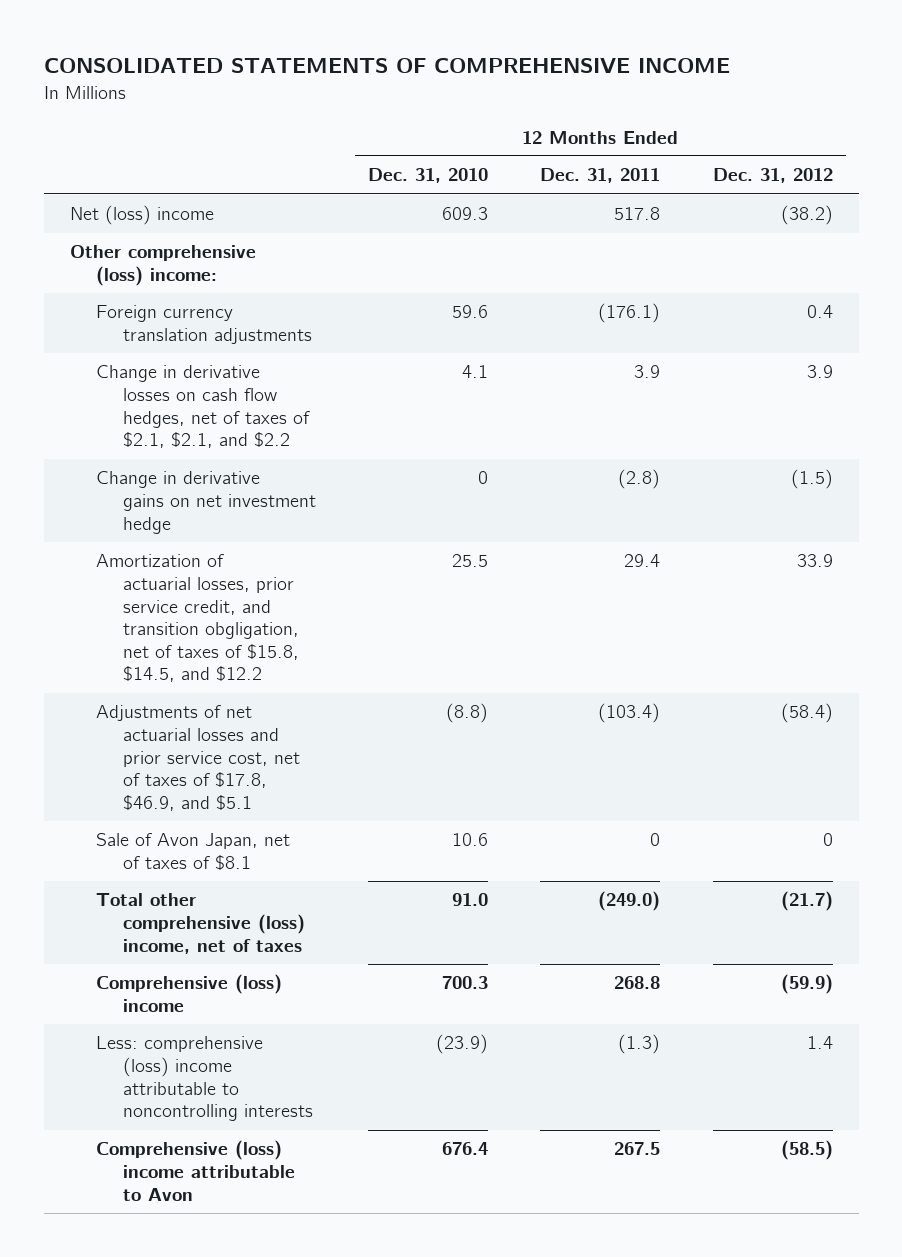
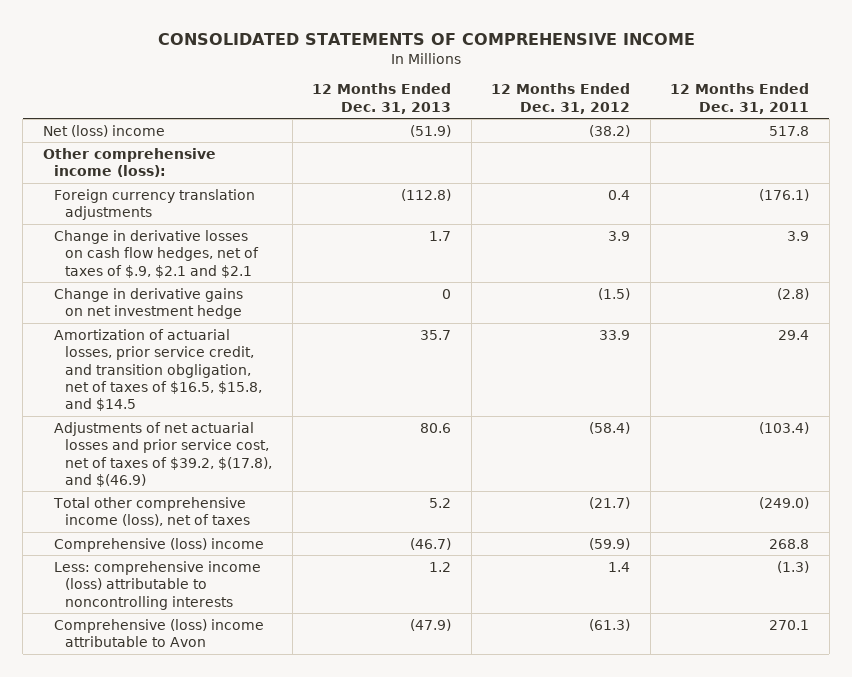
[368,168,489,184] Dec. 31, 2010 -> none
none -> [312,83,452,114] 12 Months Ended Dec. 31, 2013
[69,245,256,287] Other comprehensive (loss) income: -> [42,147,216,178] Other comprehensive income (loss):
[96,365,310,449] Change in derivative losses on cash flow hedges, net of taxes of $2.1, $2.1, and $2.2 -> [53,229,260,278] Change in derivative losses on cash flow hedges, net of taxes of $.9, $2.1 and $2.1
[96,833,291,871] Sale of Avon Japan, net of taxes of $8.1 -> none
[96,554,299,683] Amortization of actuarial losses, prior service credit, and transition obgligation, net of taxes of $15.8, $14.5, and $12.2 -> [53,328,263,412] Amortization of actuarial losses, prior service credit, and transition obgligation, net of taxes of $16.5, $15.8, and $14.5
[96,705,300,811] Adjustments of net actuarial losses and prior service cost, net of taxes of $17.8, $46.9, and $5.1 -> [53,421,273,487] Adjustments of net actuarial losses and prior service cost, net of taxes of $39.2, $(17.8), and $(46.9)
[96,893,305,954] Total other comprehensive (loss) income, net of taxes -> [52,496,251,527] Total other comprehensive income (loss), net of taxes
[96,1036,313,1122] Less: comprehensive (loss) income attributable to noncontrolling interests -> [53,560,261,610] Less: comprehensive income (loss) attributable to noncontrolling interests
[614,1142,661,1156] 267.5 -> [769,619,810,630] 270.1
[780,1140,833,1161] (58.5) -> [589,618,631,631] (61.3)

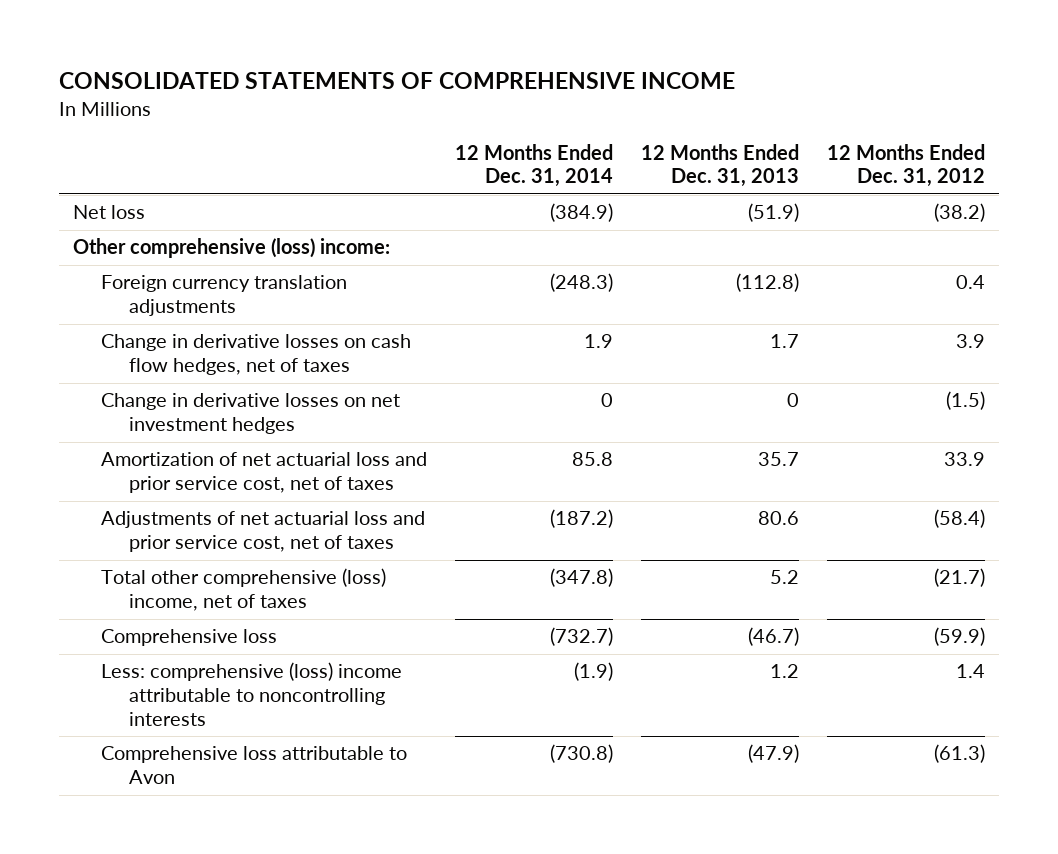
[670,83,810,114] 12 Months Ended Dec. 31, 2011 -> none
none -> [454,143,613,188] 12 Months Ended Dec. 31, 2014
[42,124,165,137] Net (loss) income -> [72,205,145,220] Net loss
[42,147,216,178] Other comprehensive income (loss): -> [72,238,390,259] Other comprehensive (loss) income:
[53,229,260,278] Change in derivative losses on cash flow hedges, net of taxes of $.9, $2.1 and $2.1 -> [100,334,411,376] Change in derivative losses on cash flow hedges, net of taxes
[53,287,243,320] Change in derivative gains on net investment hedge -> [100,393,400,435] Change in derivative losses on net investment hedges
[53,328,263,412] Amortization of actuarial losses, prior service credit, and transition obgligation, net of taxes of $16.5, $15.8, and $14.5 -> [100,452,427,494] Amortization of net actuarial loss and prior service cost, net of taxes
[53,421,273,487] Adjustments of net actuarial losses and prior service cost, net of taxes of $39.2, $(17.8), and $(46.9) -> [100,511,425,553] Adjustments of net actuarial loss and prior service cost, net of taxes
[52,496,251,527] Total other comprehensive income (loss), net of taxes -> [100,568,386,612] Total other comprehensive (loss) income, net of taxes
[53,537,264,552] Comprehensive (loss) income -> [100,629,277,647] Comprehensive loss
[53,560,261,610] Less: comprehensive income (loss) attributable to noncontrolling interests -> [100,662,402,726] Less: comprehensive (loss) income attributable to noncontrolling interests
[53,618,264,648] Comprehensive (loss) income attributable to Avon -> [100,746,407,785] Comprehensive loss attributable to Avon

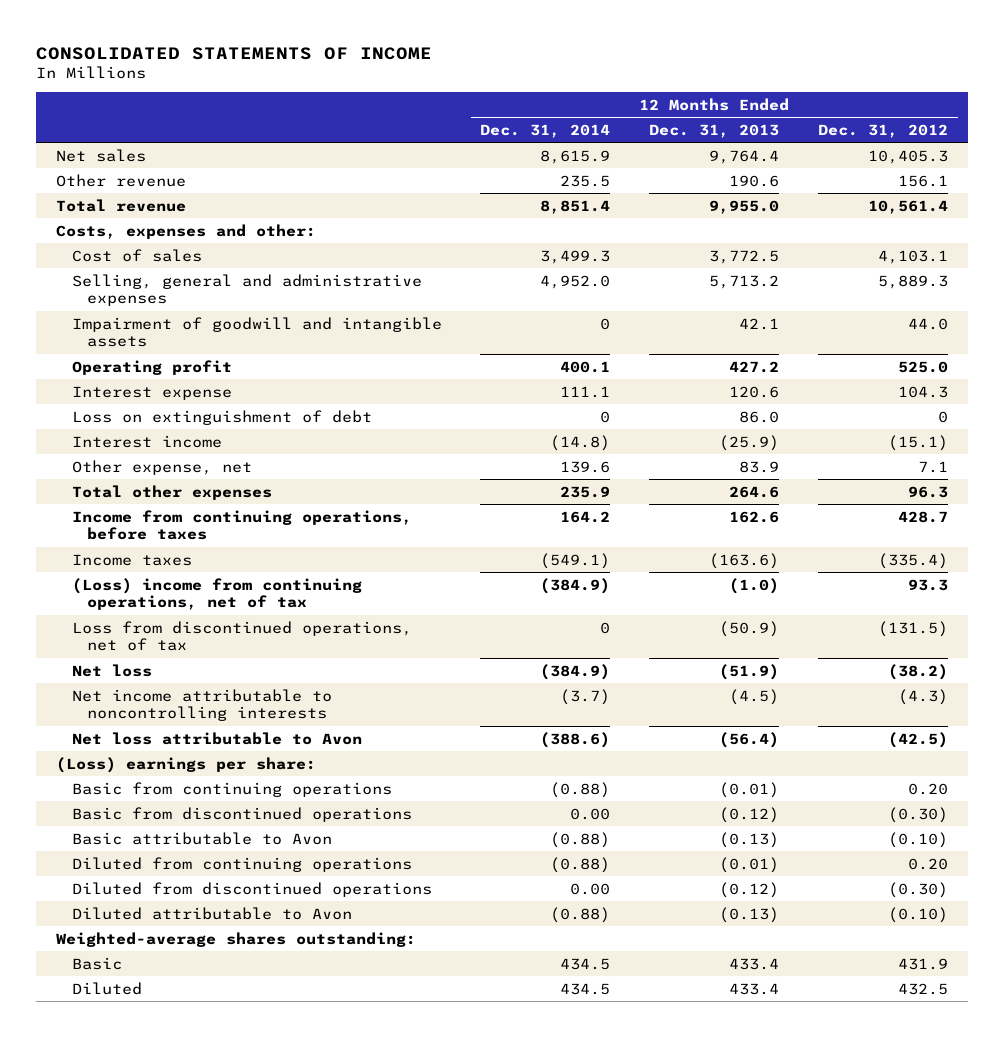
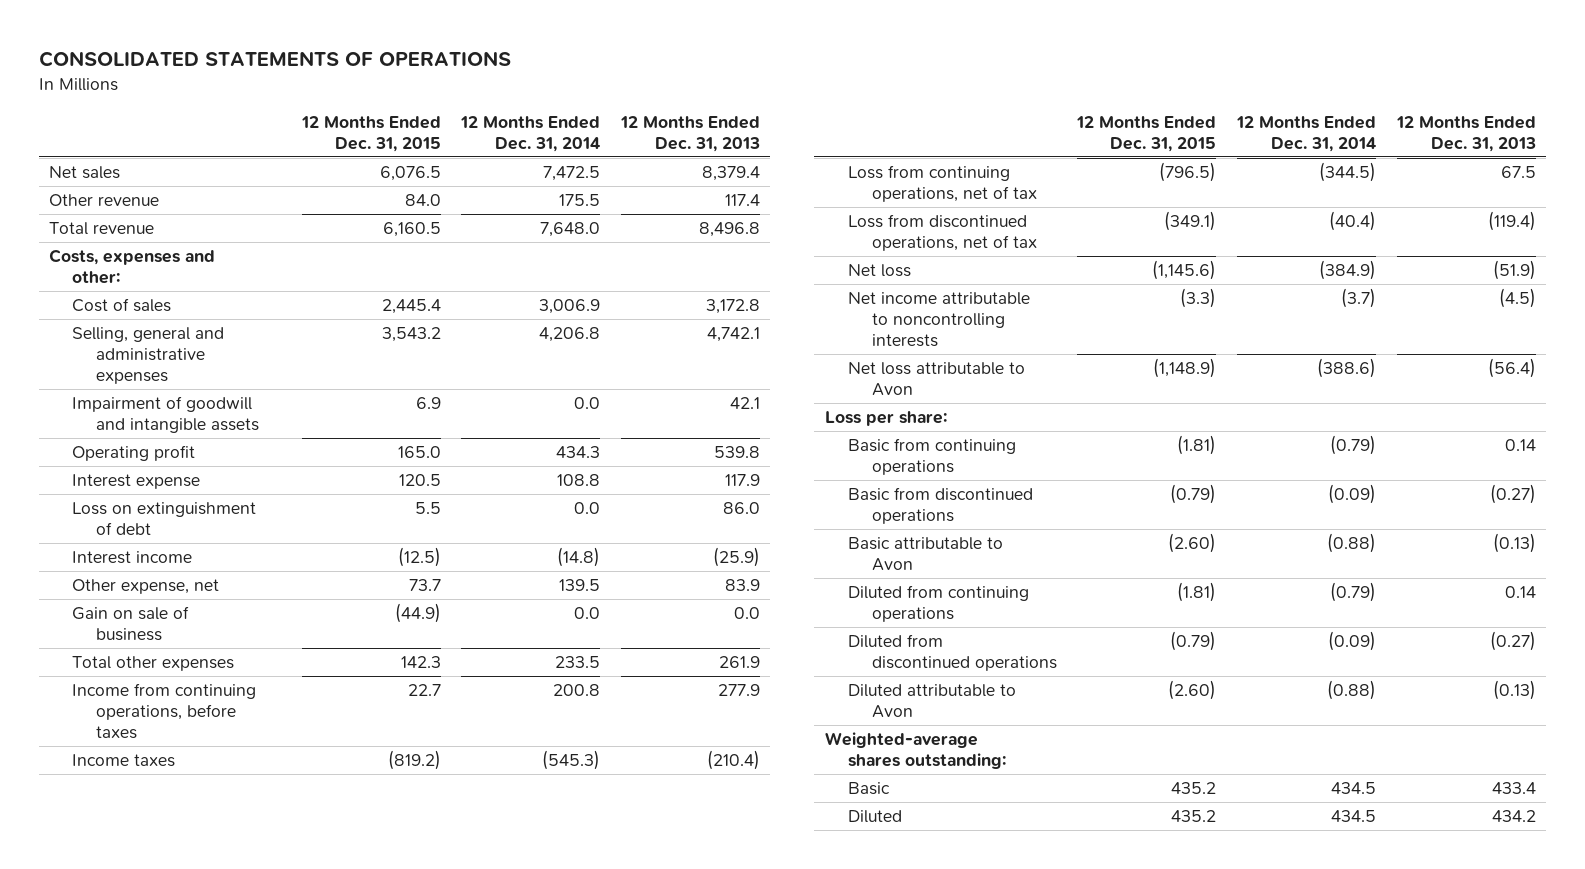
[36,46,433,60] CONSOLIDATED STATEMENTS OF INCOME -> [38,51,511,68] CONSOLIDATED STATEMENTS OF OPERATIONS
[818,123,949,138] Dec. 31, 2012 -> none
none -> [300,115,441,152] 12 Months Ended Dec. 31, 2015
[540,149,611,164] 8,615.9 -> [543,165,601,181] 7,472.5
[709,149,780,164] 9,764.4 -> [701,165,760,181] 8,379.4
[560,174,611,187] 235.5 -> [559,193,601,206] 175.5
[729,174,780,187] 190.6 -> [724,193,760,206] 117.4
[540,199,611,214] 8,851.4 -> [540,221,601,237] 7,648.0
[709,199,780,214] 9,955.0 -> [698,221,760,237] 8,496.8
[540,249,611,264] 3,499.3 -> [539,298,601,314] 3,006.9
[709,249,780,264] 3,772.5 -> [705,298,760,314] 3,172.8
[540,274,611,289] 4,952.0 -> [539,326,601,342] 4,206.8
[709,274,780,289] 5,713.2 -> [706,326,760,342] 4,742.1
[600,317,611,330] 0 -> [574,396,601,409] 0.0
[560,360,611,373] 400.1 -> [556,445,601,458] 434.3
[729,360,780,373] 427.2 -> [713,445,760,458] 539.8
[560,385,611,398] 111.1 -> [557,473,601,486] 108.8
[729,385,780,398] 120.6 -> [724,473,760,486] 117.9
[600,410,611,423] 0 -> [574,501,601,514] 0.0
[560,460,611,473] 139.6 -> [559,578,601,591] 139.5
none -> [72,605,190,642] Gain on sale of business
[560,485,611,498] 235.9 -> [555,655,601,668] 233.5
[729,485,780,498] 264.6 -> [718,655,760,668] 261.9
[560,510,611,523] 164.2 -> [553,683,601,696] 200.8
[729,510,780,523] 162.6 -> [717,683,760,696] 277.9
[540,552,611,569] (549.1) -> [542,749,601,770] (545.3)
[709,552,780,569] (163.6) -> [706,749,760,770] (210.4)
[71,577,362,611] (Loss) income from continuing operations, net of tax -> [848,164,1037,203] Loss from continuing operations, net of tax
[540,577,611,594] (384.9) -> [1318,161,1376,182] (344.5)
[729,577,780,594] (1.0) -> [1500,165,1536,178] 67.5
[600,621,611,634] 0 -> [1328,210,1376,231] (40.4)
[719,620,780,637] (50.9) -> [1487,210,1536,231] (119.4)
[55,756,316,773] (Loss) earnings per share: -> [824,410,947,426] Loss per share:
[550,781,611,798] (0.88) -> [1329,434,1376,455] (0.79)
[719,781,780,798] (0.01) -> [1504,438,1536,451] 0.14
[570,807,611,820] 0.00 -> [1327,483,1376,504] (0.09)
[719,806,780,823] (0.12) -> [1489,483,1536,504] (0.27)
[550,856,611,873] (0.88) -> [1329,581,1376,602] (0.79)
[719,856,780,873] (0.01) -> [1504,585,1536,598] 0.14
[570,882,611,895] 0.00 -> [1327,630,1376,651] (0.09)
[719,881,780,898] (0.12) -> [1489,630,1536,651] (0.27)
[729,982,780,995] 433.4 -> [1491,809,1536,822] 434.2

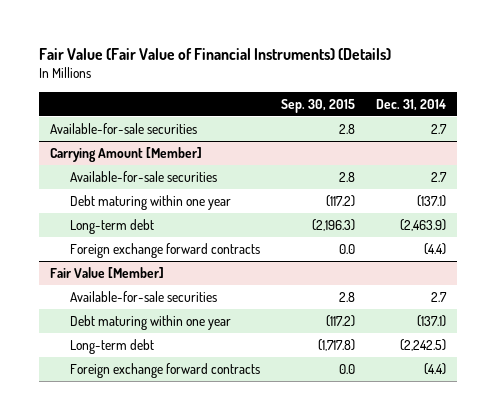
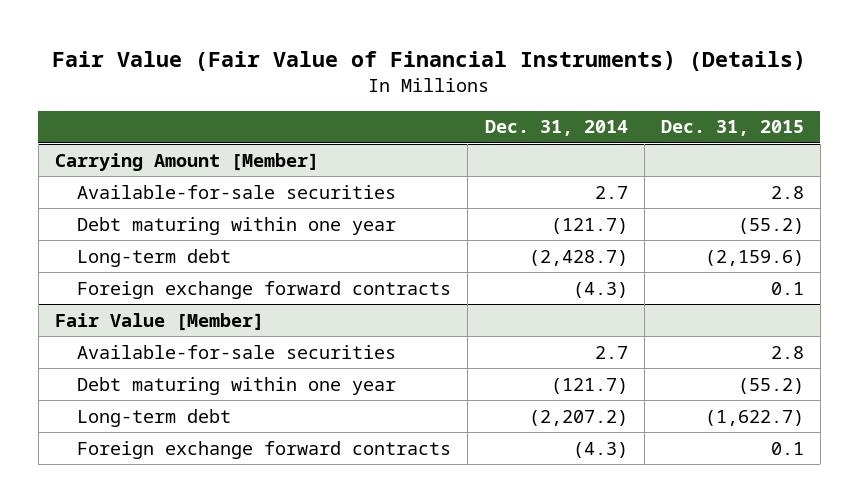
[280,98,355,113] Sep. 30, 2015 -> none
none -> [660,120,804,137] Dec. 31, 2015
[49,122,197,134] Available-for-sale securities -> none
[417,194,447,207] (137.1) -> [550,217,628,234] (121.7)
[400,218,447,231] (2,463.9) -> [528,249,628,266] (2,428.7)
[424,242,447,255] (4.4) -> [572,281,628,298] (4.3)
[417,314,447,327] (137.1) -> [550,377,628,394] (121.7)
[400,338,447,351] (2,242.5) -> [528,409,628,426] (2,207.2)
[424,362,447,375] (4.4) -> [572,441,628,458] (4.3)

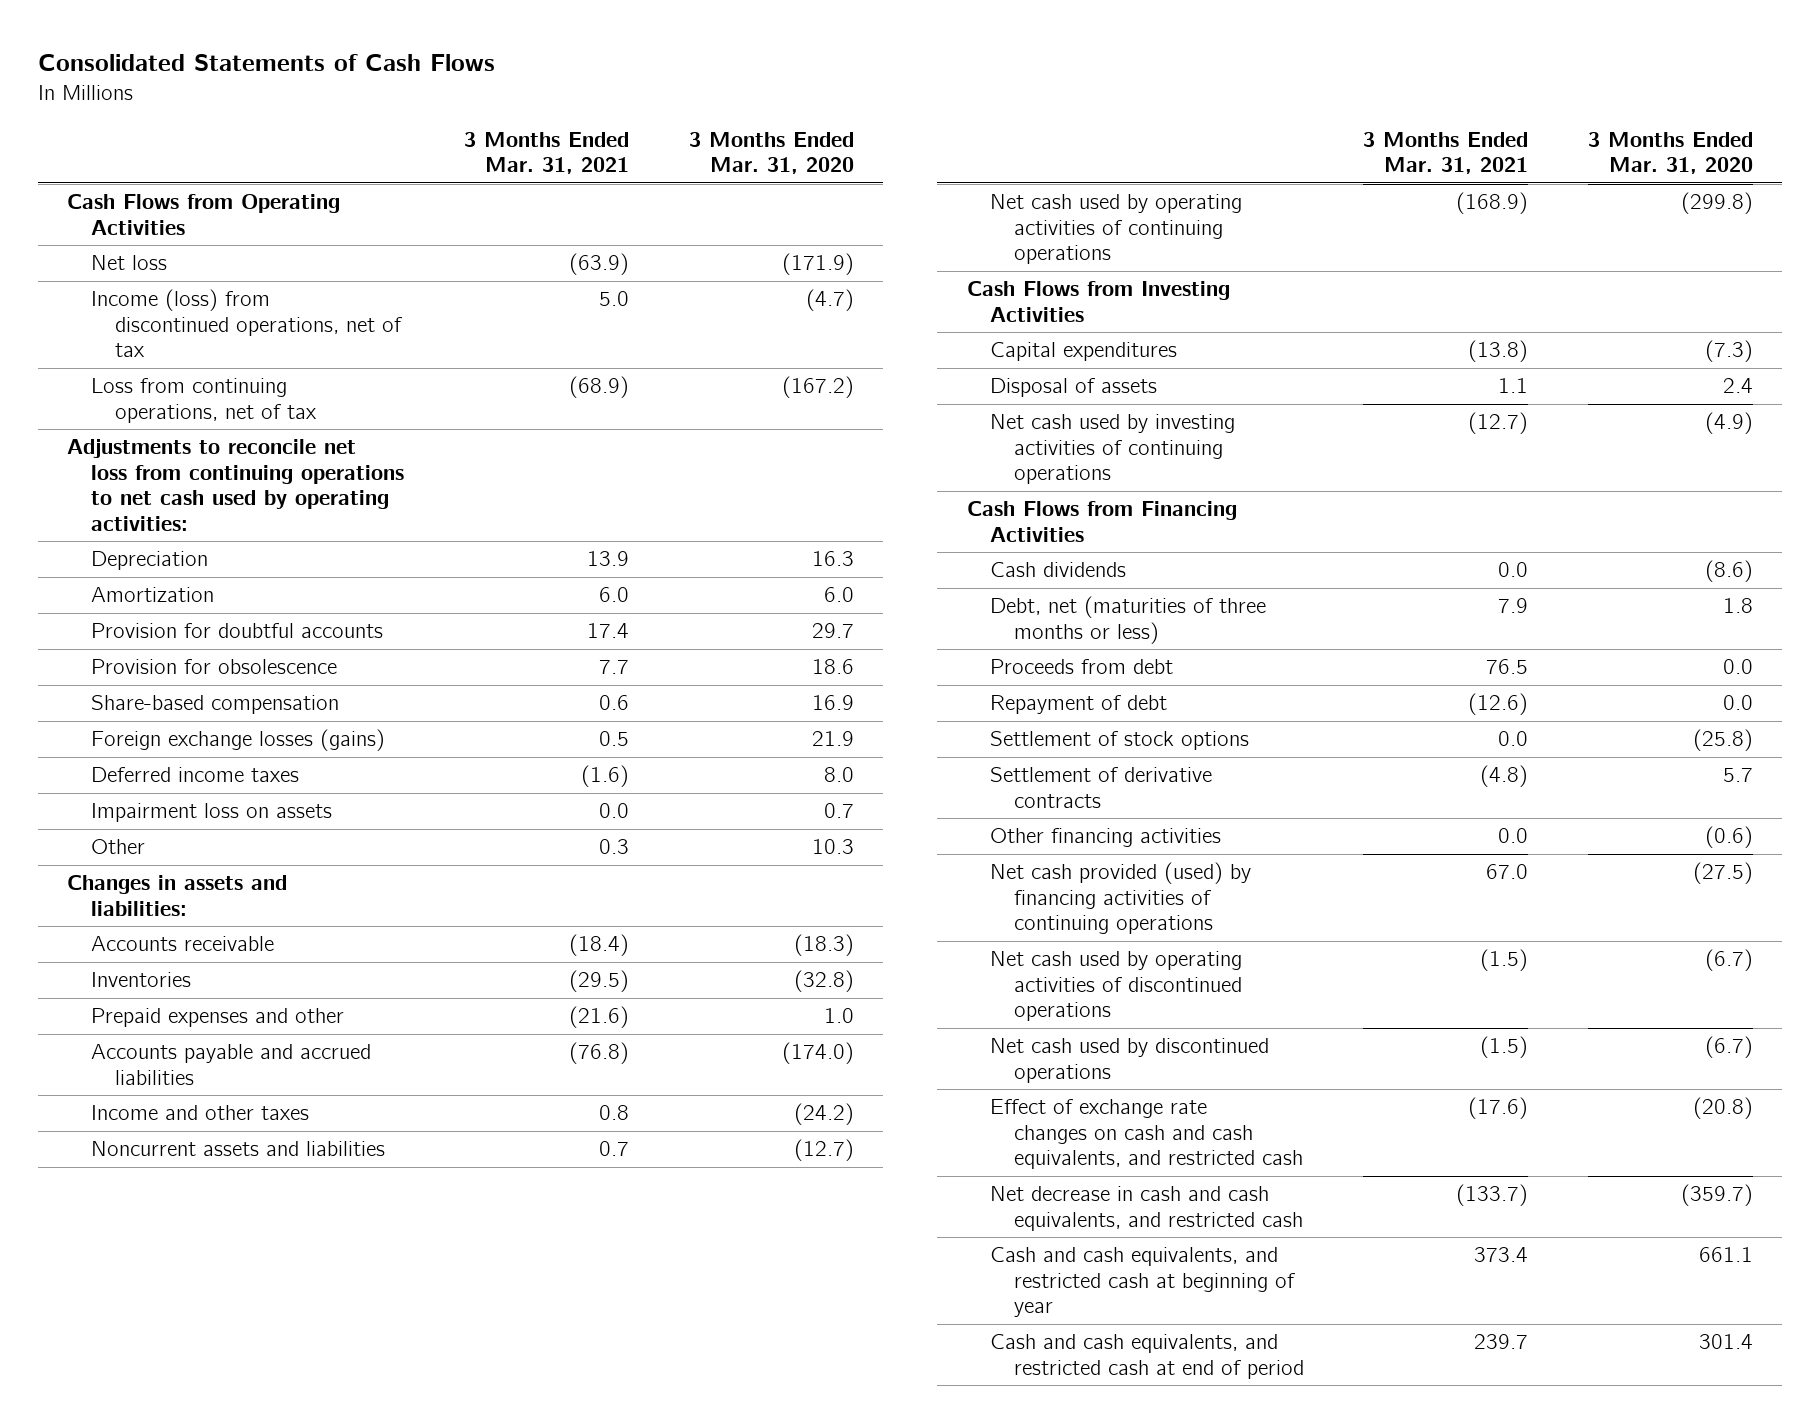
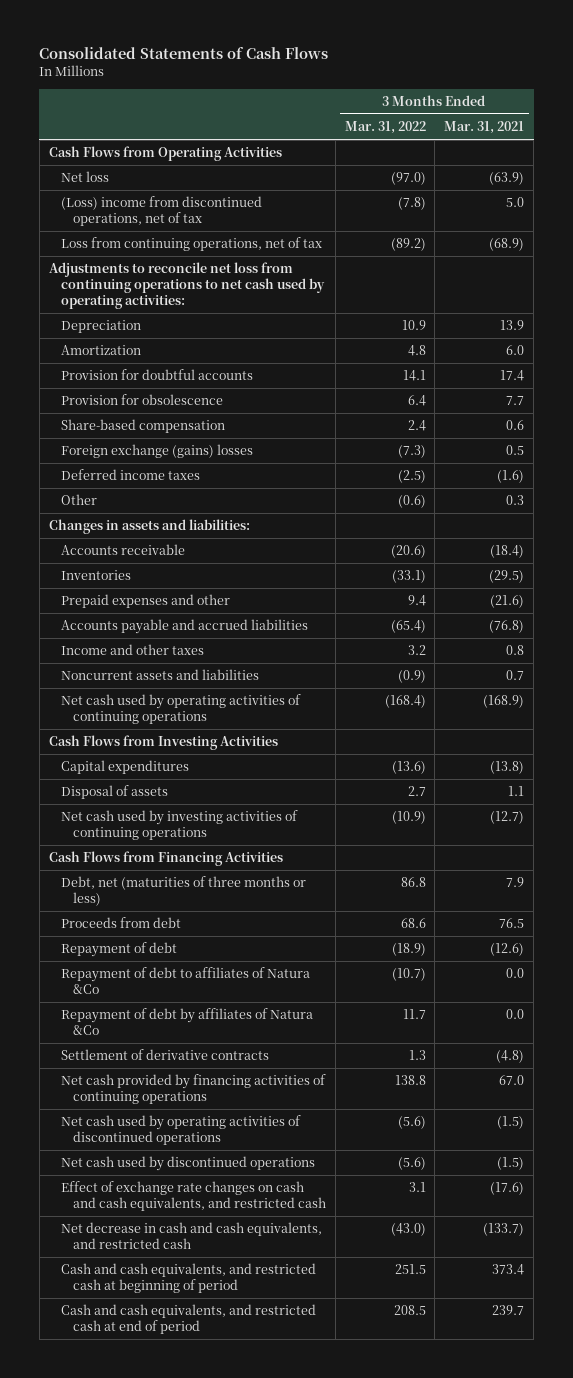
[688,131,854,175] 3 Months Ended Mar. 31, 2020 -> none
none -> [344,121,426,135] Mar. 31, 2022
[91,289,402,358] Income (loss) from discontinued operations, net of tax -> [60,196,262,227] (Loss) income from discontinued operations, net of tax
[91,729,386,752] Foreign exchange losses (gains) -> [60,444,253,459] Foreign exchange (gains) losses
[91,803,333,823] Impairment loss on assets -> none
[990,562,1127,578] Cash dividends -> none
[990,731,1250,751] Settlement of stock options -> none
none -> [60,967,310,995] Repayment of debt to affiliates of Natura &Co
none -> [60,1008,313,1036] Repayment of debt by affiliates of Natura &Co
[990,828,1222,848] Other financing activities -> none
[990,862,1252,935] Net cash provided (used) by financing activities of continuing operations -> [60,1074,326,1105] Net cash provided by financing activities of continuing operations
[990,1247,1295,1318] Cash and cash equivalents, and restricted cash at beginning of year -> [60,1263,316,1294] Cash and cash equivalents, and restricted cash at beginning of period

